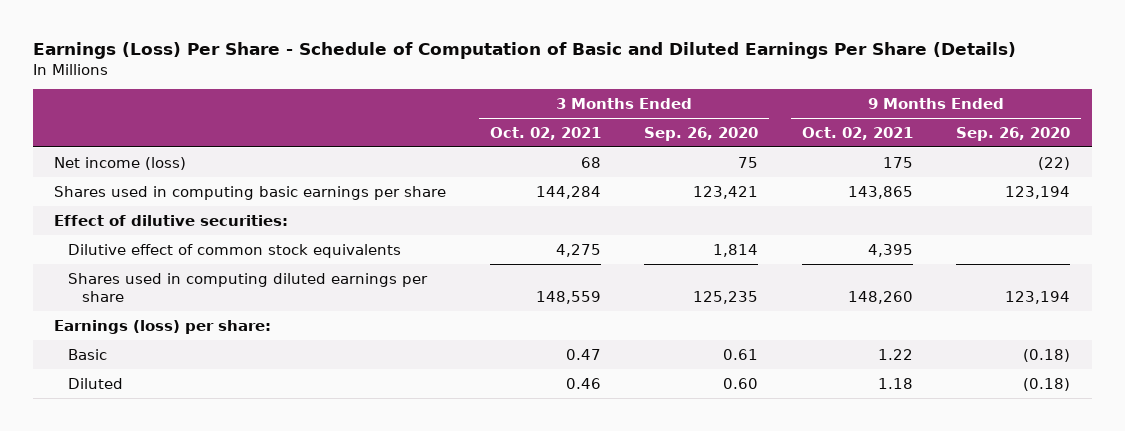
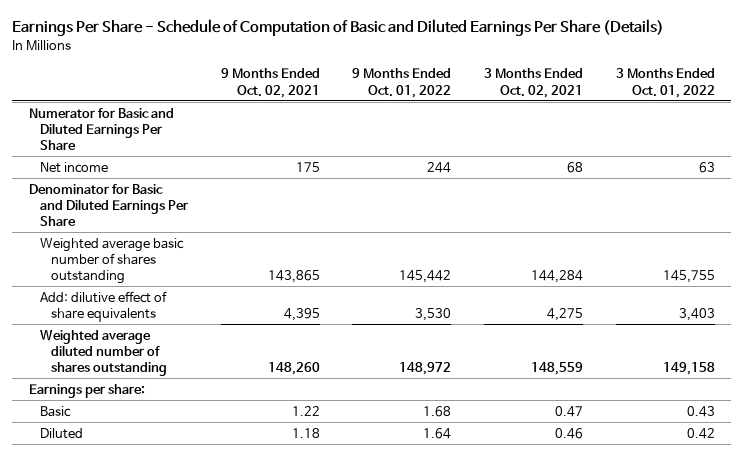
[32,42,1016,60] Earnings (Loss) Per Share - Schedule of Computation of Basic and Diluted Earnings Per Share (Details) -> [12,19,665,37] Earnings Per Share - Schedule of Computation of Basic and Diluted Earnings Per Share (Details)
[644,126,759,141] Sep. 26, 2020 -> none
[956,126,1071,141] Sep. 26, 2020 -> none
none -> [352,68,452,98] 9 Months Ended Oct. 01, 2022
none -> [615,68,715,98] 3 Months Ended Oct. 01, 2022
[54,214,289,226] Effect of dilutive securities: -> none
none -> [28,107,174,150] Numerator for Basic and Diluted Earnings Per Share
[54,156,187,170] Net income (loss) -> [39,161,108,173] Net income
none -> [28,183,188,226] Denominator for Basic and Diluted Earnings Per Share
[54,185,447,200] Shares used in computing basic earnings per share -> [39,237,184,284] Weighted average basic number of shares outstanding
[68,243,402,258] Dilutive effect of common stock equivalents -> [39,290,167,322] Add: dilutive effect of share equivalents
[68,272,429,302] Shares used in computing diluted earnings per share -> [39,329,168,376] Weighted average diluted number of shares outstanding
[54,319,272,334] Earnings (loss) per share: -> [28,383,145,398] Earnings per share:

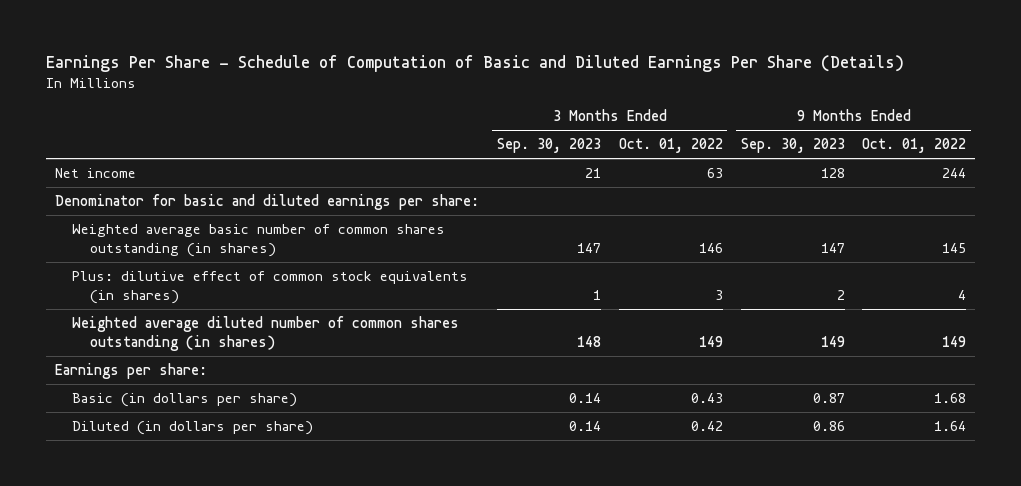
[220,68,320,98] 9 Months Ended Oct. 02, 2021 -> none
[484,68,584,98] 3 Months Ended Oct. 02, 2021 -> none
none -> [496,138,601,154] Sep. 30, 2023
none -> [740,138,845,154] Sep. 30, 2023
[28,107,174,150] Numerator for Basic and Diluted Earnings Per Share -> none
[28,183,188,226] Denominator for Basic and Diluted Earnings Per Share -> [54,193,479,210] Denominator for basic and diluted earnings per share:
[39,237,184,284] Weighted average basic number of shares outstanding -> [72,223,446,257] Weighted average basic number of common shares outstanding (in shares)
[399,269,452,283] 145,442 -> [942,242,967,253] 145
[662,269,715,283] 145,755 -> [698,242,723,253] 146
[39,290,167,322] Add: dilutive effect of share equivalents -> [72,270,469,304] Plus: dilutive effect of common stock equivalents (in shares)
[415,307,452,321] 3,530 -> [958,289,967,300] 4
[678,307,715,321] 3,403 -> [714,289,723,300] 3
[39,329,168,376] Weighted average diluted number of shares outstanding -> [72,315,460,351] Weighted average diluted number of common shares outstanding (in shares)
[399,361,452,375] 148,972 -> [942,335,967,347] 149
[662,361,715,375] 149,158 -> [698,335,723,347] 149
[39,405,71,417] Basic -> [72,392,298,407] Basic (in dollars per share)
[39,427,83,439] Diluted -> [72,420,314,435] Diluted (in dollars per share)

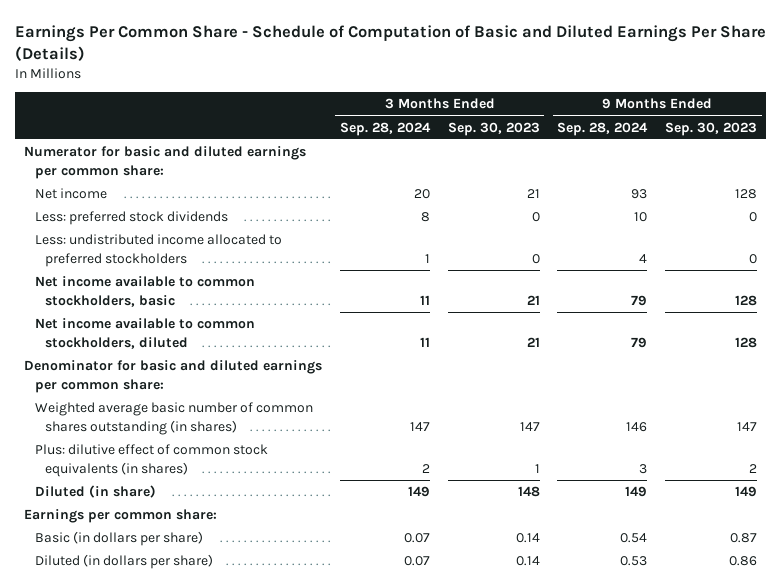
[46,55,905,73] Earnings Per Share - Schedule of Computation of Basic and Diluted Earnings Per Share (Details) -> [14,24,766,61] Earnings Per Common Share - Schedule of Computation of Basic and Diluted Earnings Per Share (Details)
[618,138,723,154] Oct. 01, 2022 -> none
[862,138,967,154] Oct. 01, 2022 -> none
none -> [339,121,431,136] Sep. 28, 2024
none -> [557,121,649,136] Sep. 28, 2024
none -> [23,146,306,179] Numerator for basic and diluted earnings per common share:
none -> [34,211,228,226] Less: preferred stock dividends
none -> [34,234,282,267] Less: undistributed income allocated to preferred stockholders
none -> [34,276,255,307] Net income available to common stockholders, basic
none -> [34,318,255,349] Net income available to common stockholders, diluted
[54,193,479,210] Denominator for basic and diluted earnings per share: -> [23,360,322,393] Denominator for basic and diluted earnings per common share:
[72,315,460,351] Weighted average diluted number of common shares outstanding (in shares) -> [34,485,156,499] Diluted (in share)
[54,362,207,379] Earnings per share: -> [23,509,217,524] Earnings per common share:

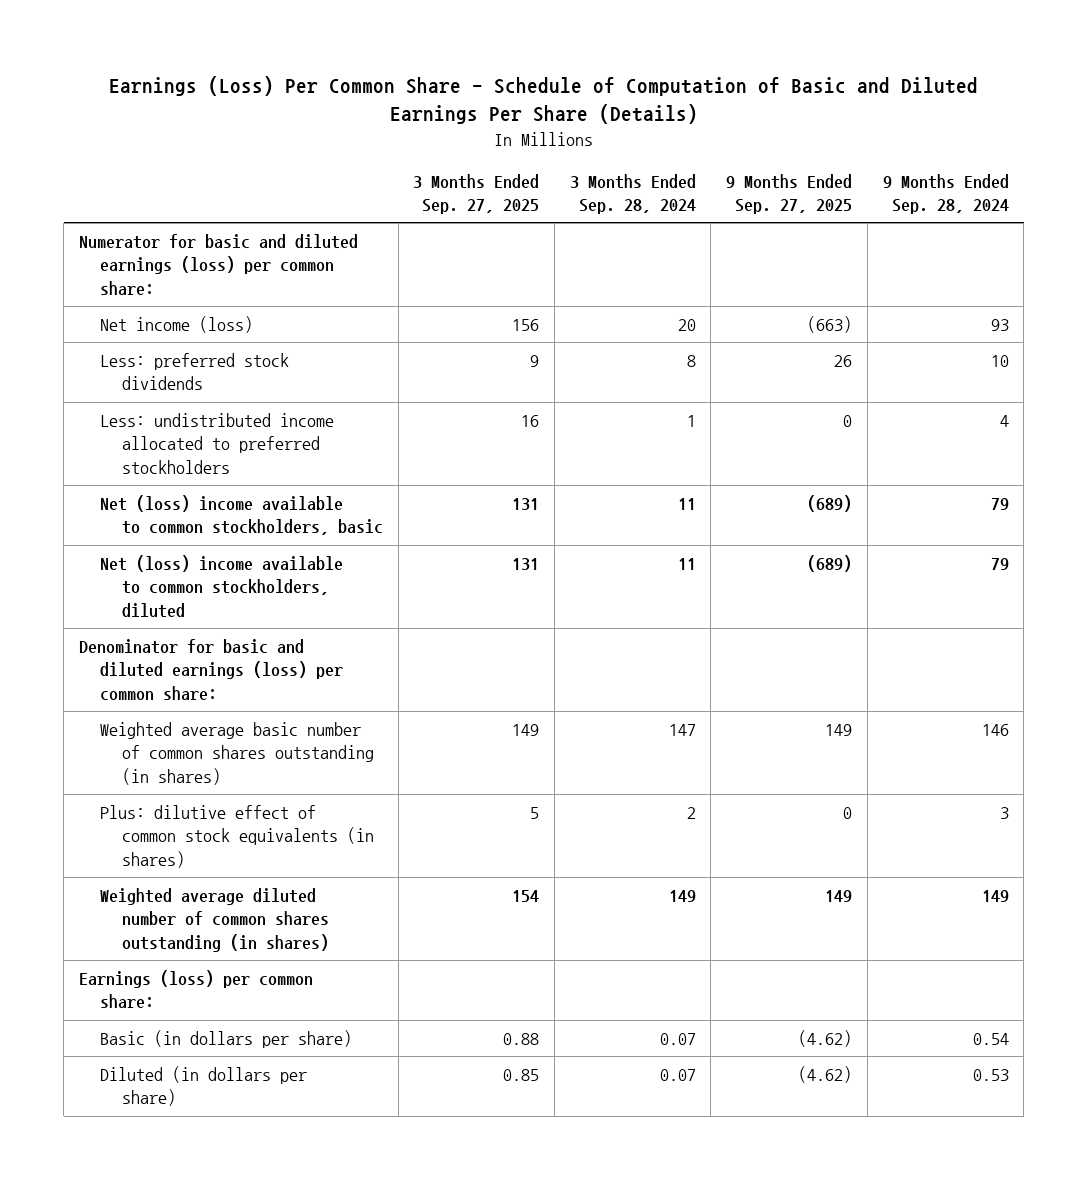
[14,24,766,61] Earnings Per Common Share - Schedule of Computation of Basic and Diluted Earnings Per Share (Details) -> [108,75,978,125] Earnings (Loss) Per Common Share - Schedule of Computation of Basic and Diluted Earnings Per Share (Details)
[447,121,540,136] Sep. 30, 2023 -> none
[665,121,758,136] Sep. 30, 2023 -> none
none -> [413,173,540,215] 3 Months Ended Sep. 27, 2025
none -> [726,173,853,215] 9 Months Ended Sep. 27, 2025
[23,146,306,179] Numerator for basic and diluted earnings per common share: -> [78,233,358,296] Numerator for basic and diluted earnings (loss) per common share:
[34,188,107,200] Net income -> [100,315,254,333] Net income (loss)
[34,276,255,307] Net income available to common stockholders, basic -> [100,494,383,536] Net (loss) income available to common stockholders, basic
[34,318,255,349] Net income available to common stockholders, diluted -> [100,554,344,619] Net (loss) income available to common stockholders, diluted
[23,360,322,393] Denominator for basic and diluted earnings per common share: -> [78,638,344,702] Denominator for basic and diluted earnings (loss) per common share:
[34,485,156,499] Diluted (in share) -> [100,887,329,953] Weighted average diluted number of common shares outstanding (in shares)
[23,509,217,524] Earnings per common share: -> [78,969,313,1009] Earnings (loss) per common share:

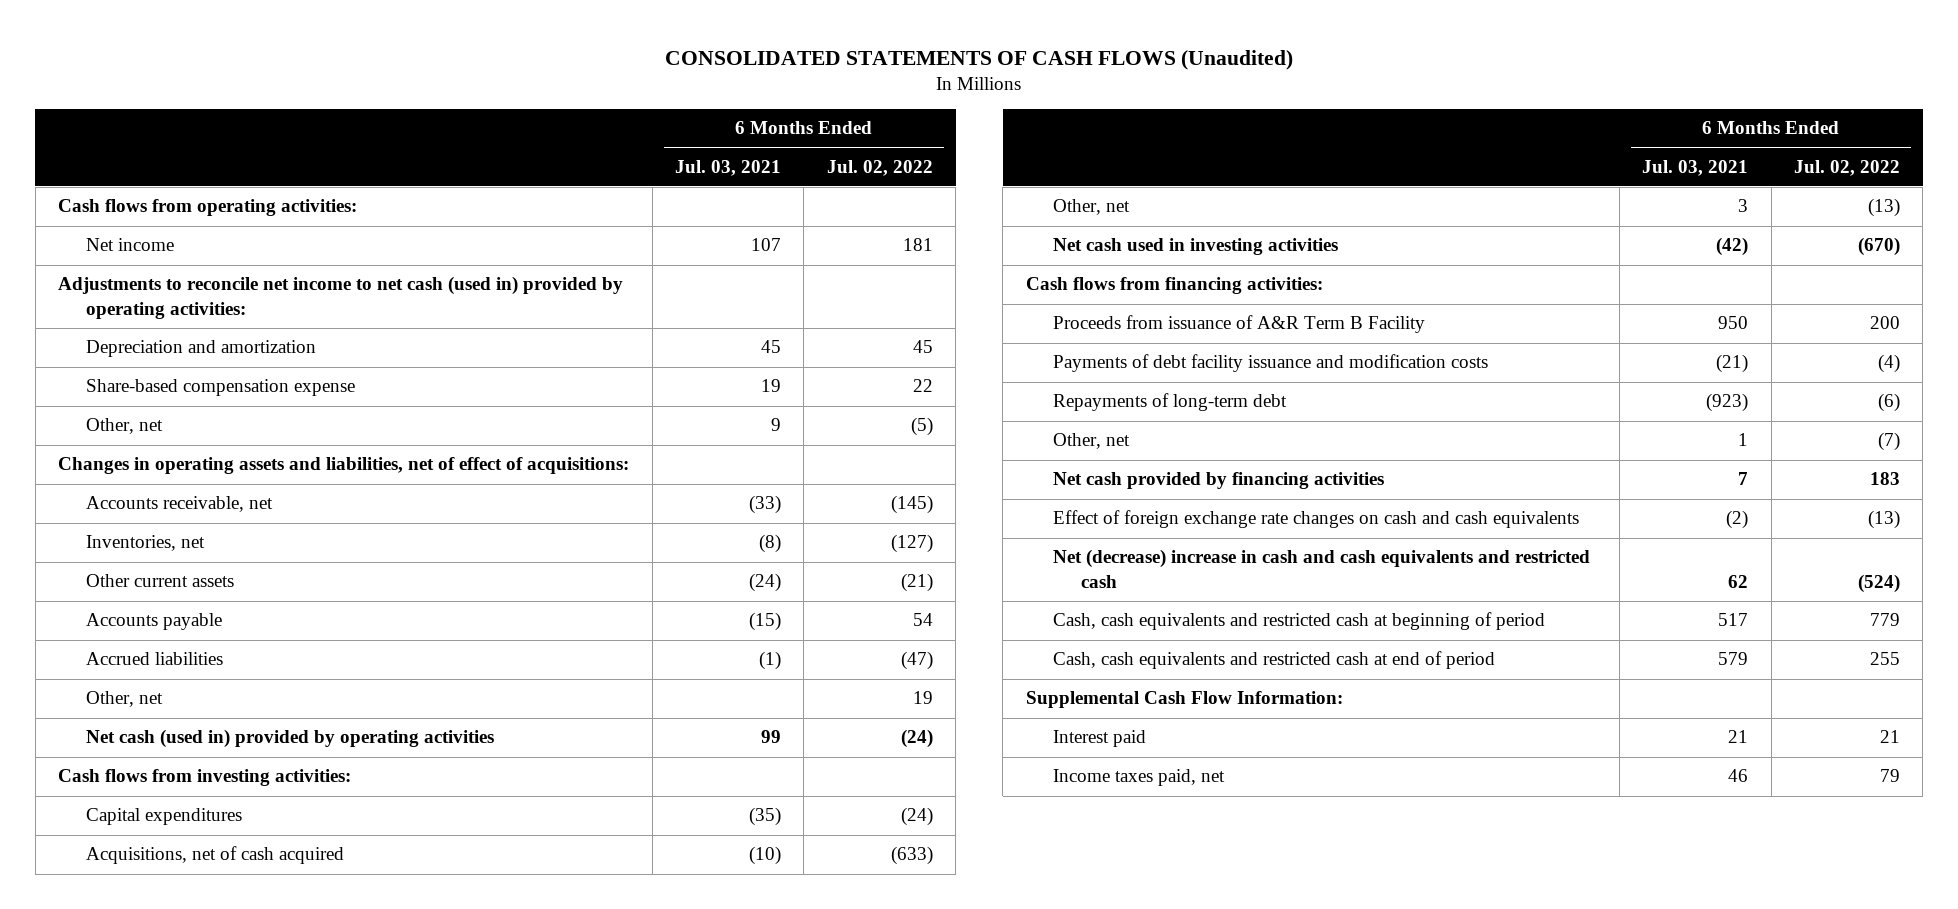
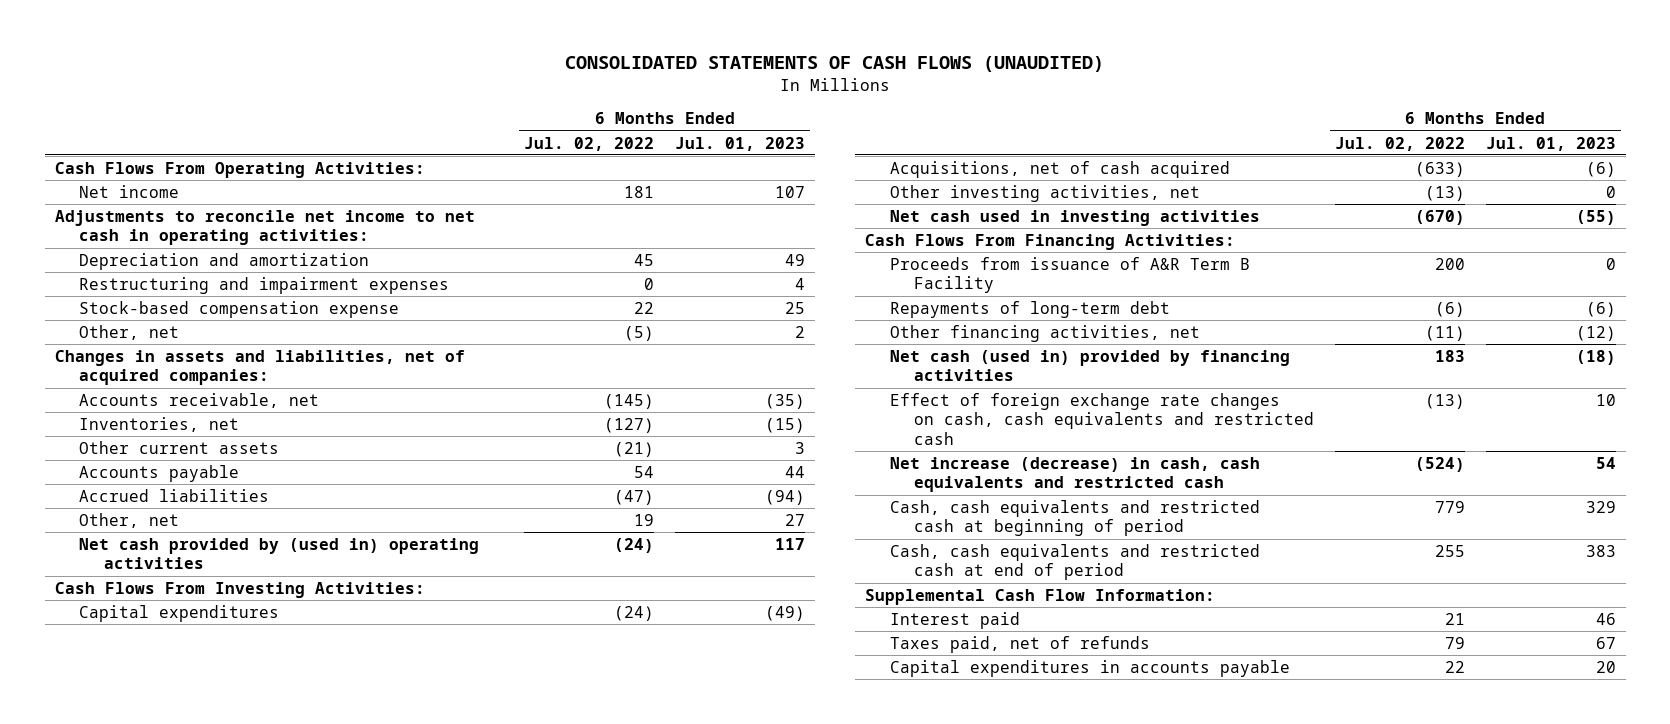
[665,49,1294,70] CONSOLIDATED STATEMENTS OF CASH FLOWS (Unaudited) -> [565,56,1105,73] CONSOLIDATED STATEMENTS OF CASH FLOWS (UNAUDITED)
[675,159,782,176] Jul. 03, 2021 -> none
none -> [675,136,806,151] Jul. 01, 2023
[58,199,358,217] Cash flows from operating activities: -> [54,161,425,178] Cash Flows From Operating Activities:
[58,276,624,319] Adjustments to reconcile net income to net cash (used in) provided by operating activities: -> [54,209,475,246] Adjustments to reconcile net income to net cash in operating activities:
none -> [79,276,450,294] Restructuring and impairment expenses
[86,379,356,397] Share-based compensation expense -> [79,300,400,318] Stock-based compensation expense
[58,457,630,475] Changes in operating assets and liabilities, net of effect of acquisitions: -> [54,349,465,386] Changes in assets and liabilities, net of acquired companies:
[86,729,495,749] Net cash (used in) provided by operating activities -> [79,537,480,570] Net cash provided by (used in) operating activities
[58,769,352,787] Cash flows from investing activities: -> [54,581,425,598] Cash Flows From Investing Activities:
[1053,199,1131,216] Other, net -> [889,184,1200,202] Other investing activities, net
[1025,277,1323,295] Cash flows from financing activities: -> [865,233,1236,250] Cash Flows From Financing Activities:
[1053,354,1489,373] Payments of debt facility issuance and modification costs -> none
[1053,433,1131,450] Other, net -> [889,324,1200,342] Other financing activities, net
[1877,432,1900,452] (7) -> [1424,325,1465,341] (11)
[1053,472,1385,490] Net cash provided by financing activities -> [889,349,1290,382] Net cash (used in) provided by financing activities
[1053,510,1580,529] Effect of foreign exchange rate changes on cash and cash equivalents -> [889,392,1315,445] Effect of foreign exchange rate changes on cash, cash equivalents and restricted cash
[1053,549,1591,588] Net (decrease) increase in cash and cash equivalents and restricted cash -> [889,456,1260,493] Net increase (decrease) in cash, cash equivalents and restricted cash
[1053,769,1226,787] Income taxes paid, net -> [889,635,1150,653] Taxes paid, net of refunds
none -> [889,659,1290,677] Capital expenditures in accounts payable

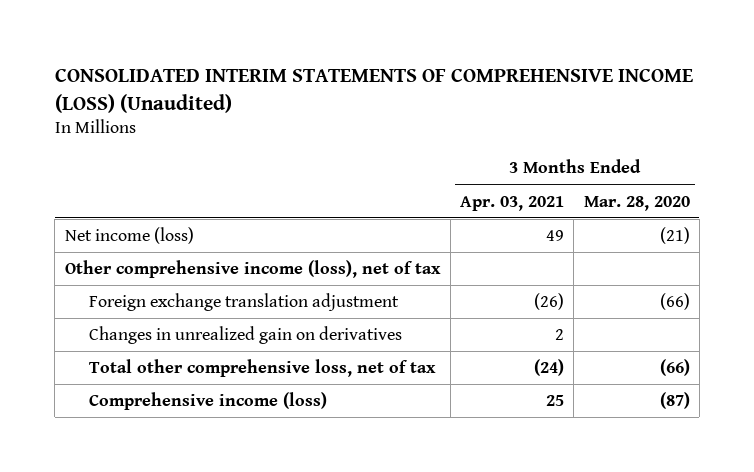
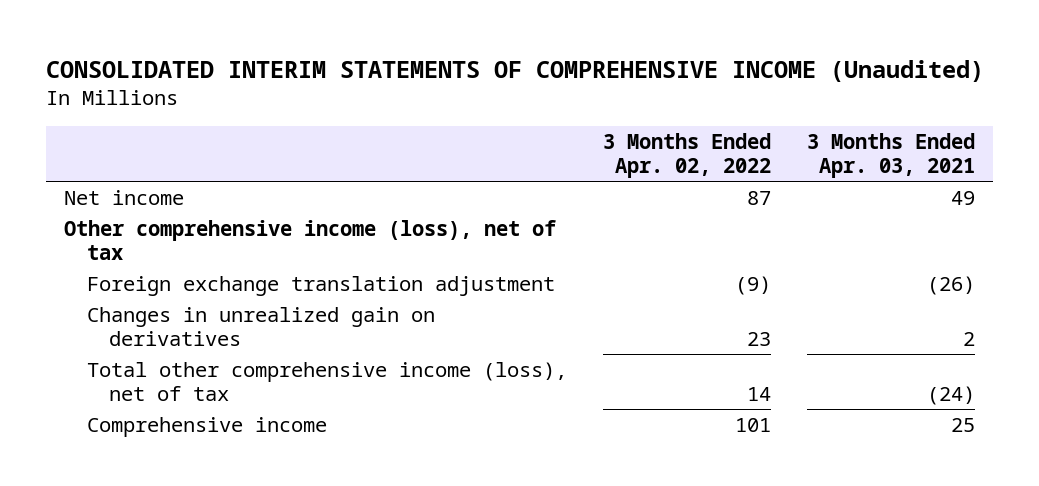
[54,69,693,113] CONSOLIDATED INTERIM STATEMENTS OF COMPREHENSIVE INCOME (LOSS) (Unaudited) -> [45,59,984,82] CONSOLIDATED INTERIM STATEMENTS OF COMPREHENSIVE INCOME (Unaudited)
[583,195,690,211] Mar. 28, 2020 -> none
none -> [602,132,771,179] 3 Months Ended Apr. 02, 2022
[64,227,194,245] Net income (loss) -> [64,189,185,205] Net income
[88,359,436,378] Total other comprehensive loss, net of tax -> [86,361,567,402] Total other comprehensive income (loss), net of tax
[88,392,327,411] Comprehensive income (loss) -> [86,416,327,437] Comprehensive income

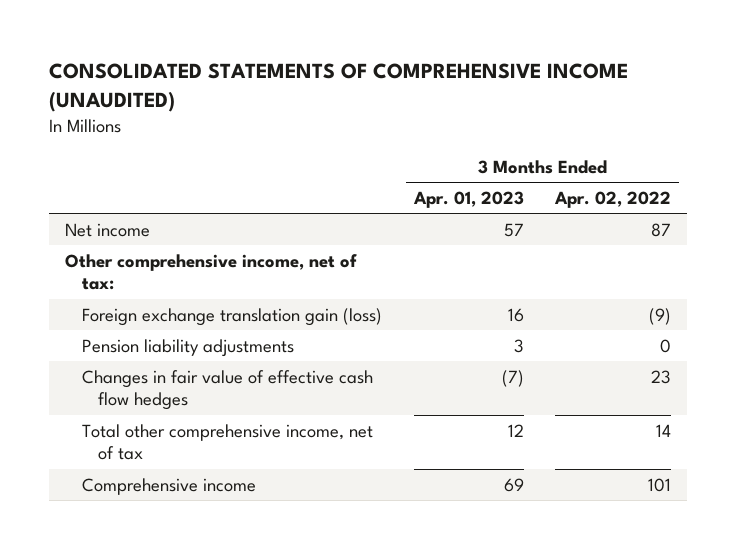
[45,59,984,82] CONSOLIDATED INTERIM STATEMENTS OF COMPREHENSIVE INCOME (Unaudited) -> [49,63,629,113] CONSOLIDATED STATEMENTS OF COMPREHENSIVE INCOME (UNAUDITED)
[807,132,976,179] 3 Months Ended Apr. 03, 2021 -> none
none -> [412,190,524,208] Apr. 01, 2023
[64,219,557,261] Other comprehensive income (loss), net of tax -> [65,253,358,291] Other comprehensive income, net of tax:
[86,275,555,296] Foreign exchange translation adjustment -> [81,307,382,326] Foreign exchange translation gain (loss)
none -> [81,338,294,357] Pension liability adjustments
[86,306,435,347] Changes in unrealized gain on derivatives -> [81,369,373,411] Changes in fair value of effective cash flow hedges
[86,361,567,402] Total other comprehensive income (loss), net of tax -> [81,423,373,461] Total other comprehensive income, net of tax

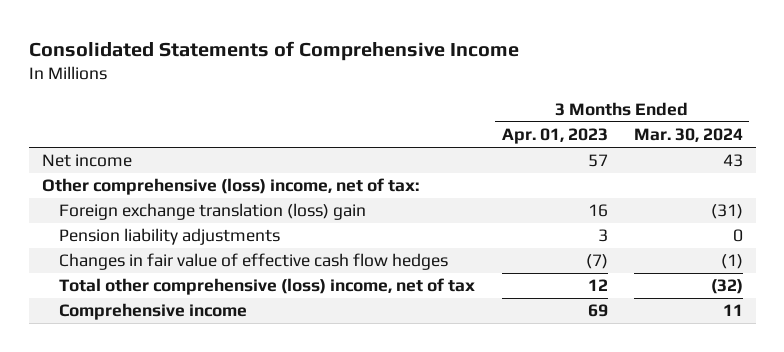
[49,63,629,113] CONSOLIDATED STATEMENTS OF COMPREHENSIVE INCOME (UNAUDITED) -> [28,40,519,61] Consolidated Statements of Comprehensive Income
[554,190,672,208] Apr. 02, 2022 -> none
none -> [633,127,743,142] Mar. 30, 2024
[65,253,358,291] Other comprehensive income, net of tax: -> [41,178,419,196] Other comprehensive (loss) income, net of tax:
[81,307,382,326] Foreign exchange translation gain (loss) -> [59,203,367,221] Foreign exchange translation (loss) gain
[81,423,373,461] Total other comprehensive income, net of tax -> [59,278,476,296] Total other comprehensive (loss) income, net of tax

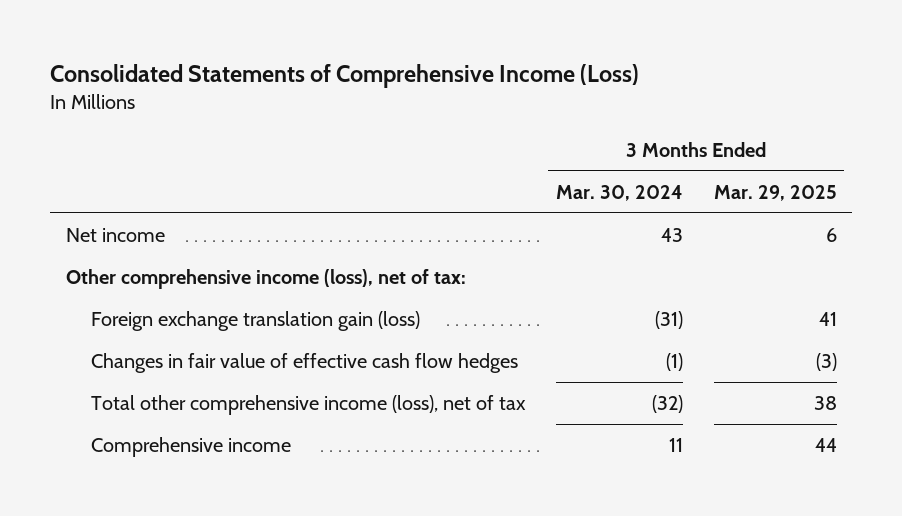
[28,40,519,61] Consolidated Statements of Comprehensive Income -> [50,63,640,88] Consolidated Statements of Comprehensive Income (Loss)
[501,127,608,144] Apr. 01, 2023 -> none
none -> [713,184,837,201] Mar. 29, 2025
[59,228,281,246] Pension liability adjustments -> none
[41,178,419,196] Other comprehensive (loss) income, net of tax: -> [65,268,466,289] Other comprehensive income (loss), net of tax:
[59,203,367,221] Foreign exchange translation (loss) gain -> [91,310,421,331] Foreign exchange translation gain (loss)
[59,278,476,296] Total other comprehensive (loss) income, net of tax -> [91,394,527,415] Total other comprehensive income (loss), net of tax

